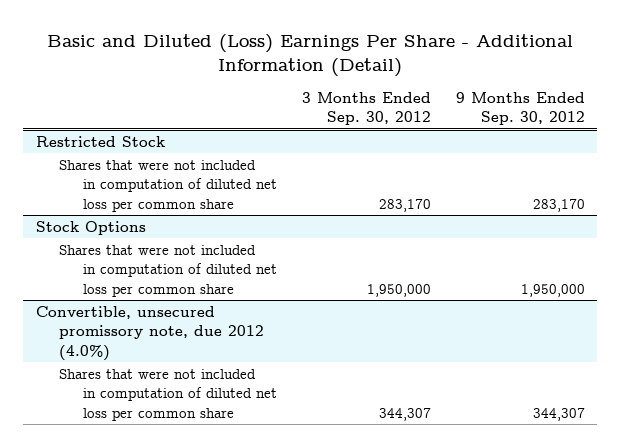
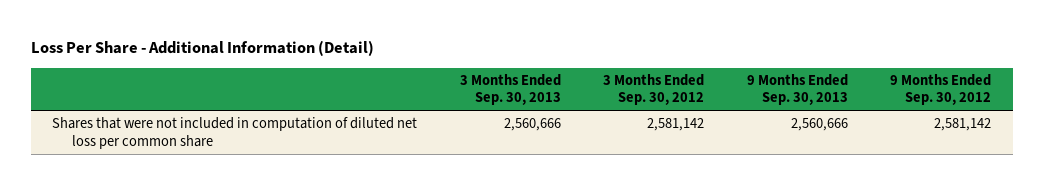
[47,34,574,77] Basic and Diluted (Loss) Earnings Per Share - Additional Information (Detail) -> [30,40,374,57] Loss Per Share - Additional Information (Detail)
none -> [459,74,561,106] 3 Months Ended Sep. 30, 2013
none -> [746,74,848,106] 9 Months Ended Sep. 30, 2013
[35,135,165,147] Restricted Stock -> none
[35,220,146,235] Stock Options -> none
[59,244,277,297] Shares that were not included in computation of diluted net loss per common share -> none
[35,305,265,361] Convertible, unsecured promissory note, due 2012 (4.0%) -> none
[59,368,277,421] Shares that were not included in computation of diluted net loss per common share -> none
[378,198,431,212] 283,170 -> [647,118,705,132] 2,581,142
[532,198,585,212] 283,170 -> [934,118,992,132] 2,581,142

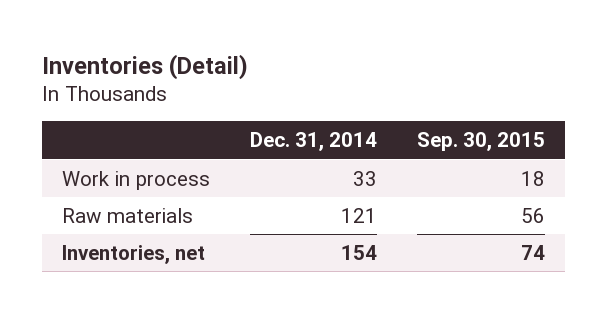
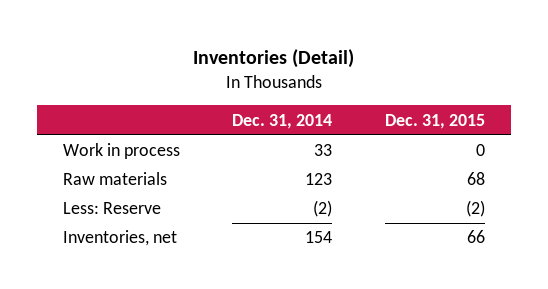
[416,132,545,152] Sep. 30, 2015 -> none
none -> [384,113,485,129] Dec. 31, 2015
[340,207,377,223] 121 -> [305,173,333,186] 123
none -> [63,202,162,215] Less: Reserve

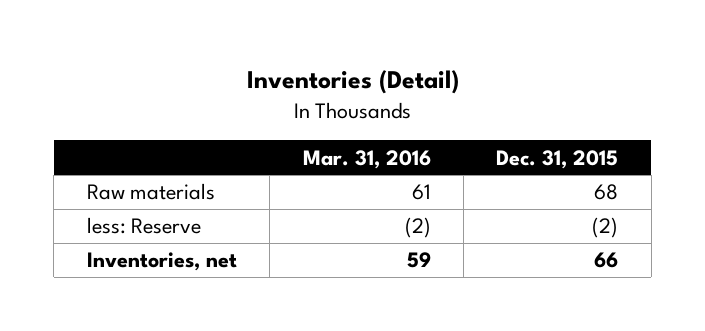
[232,113,333,129] Dec. 31, 2014 -> none
none -> [302,149,431,169] Mar. 31, 2016
[63,143,181,160] Work in process -> none
[63,202,162,215] Less: Reserve -> [86,217,201,235] less: Reserve

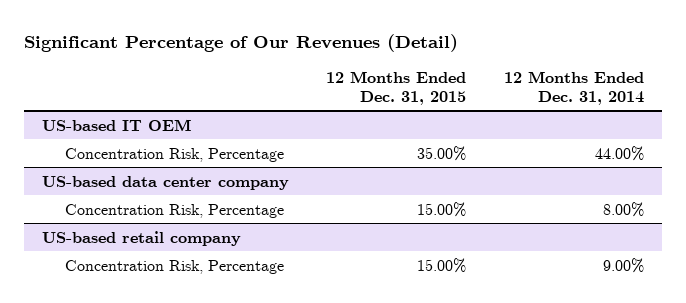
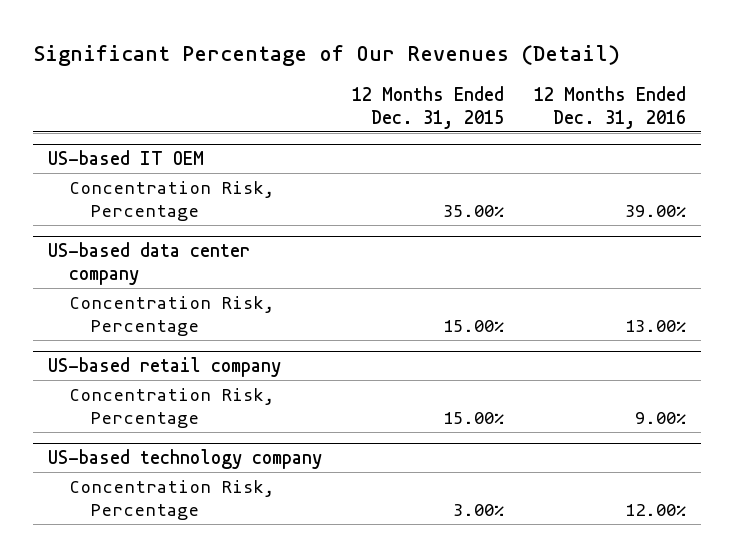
[503,71,644,105] 12 Months Ended Dec. 31, 2014 -> none
none -> [533,85,686,129] 12 Months Ended Dec. 31, 2016
none -> [47,449,322,470] US-based technology company
none -> [68,479,274,520] Concentration Risk, Percentage

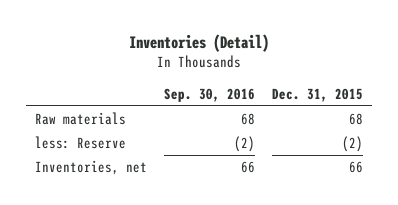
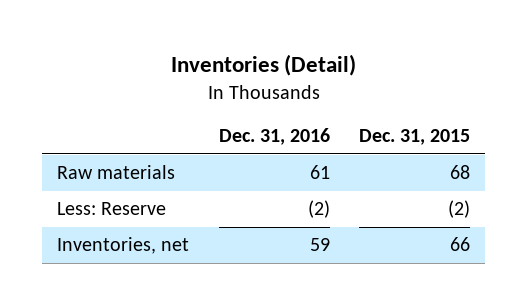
[164,87,256,102] Sep. 30, 2016 -> none
none -> [218,128,330,146] Dec. 31, 2016
[34,136,126,150] less: Reserve -> [57,202,167,216] Less: Reserve

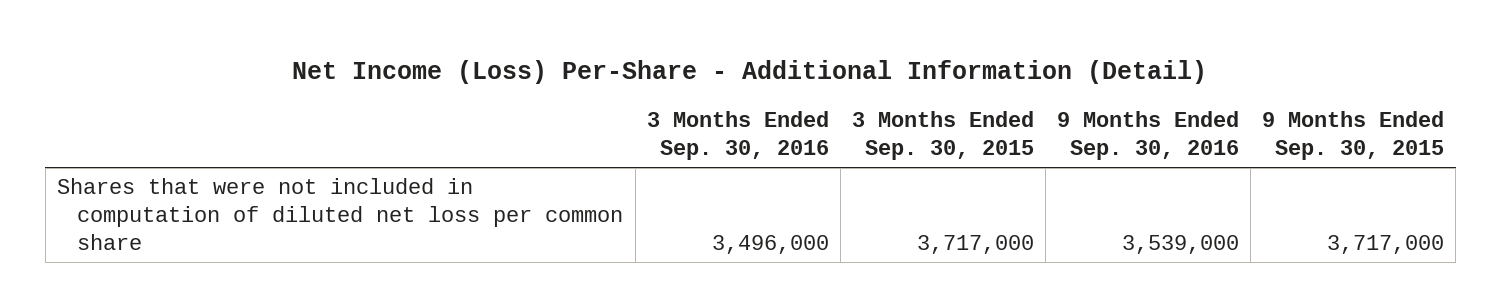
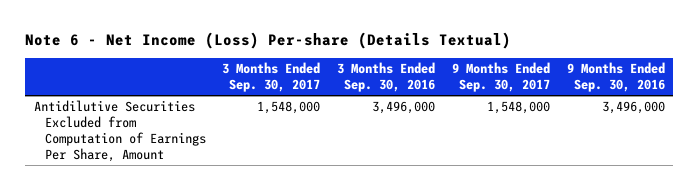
[292,60,1208,85] Net Income (Loss) Per-Share - Additional Information (Detail) -> [25,32,512,50] Note 6 - Net Income (Loss) Per-share (Details Textual)
[851,111,1034,161] 3 Months Ended Sep. 30, 2015 -> none
[1261,111,1444,161] 9 Months Ended Sep. 30, 2015 -> none
none -> [222,62,321,92] 3 Months Ended Sep. 30, 2017
none -> [452,62,551,92] 9 Months Ended Sep. 30, 2017
[56,178,624,251] Shares that were not included in computation of diluted net loss per common share -> [33,100,206,162] Antidilutive Securities Excluded from Computation of Earnings Per Share, Amount
[1121,235,1239,255] 3,539,000 -> [601,101,665,115] 3,496,000

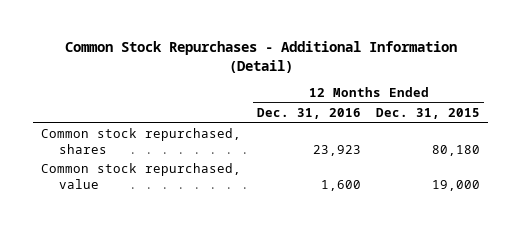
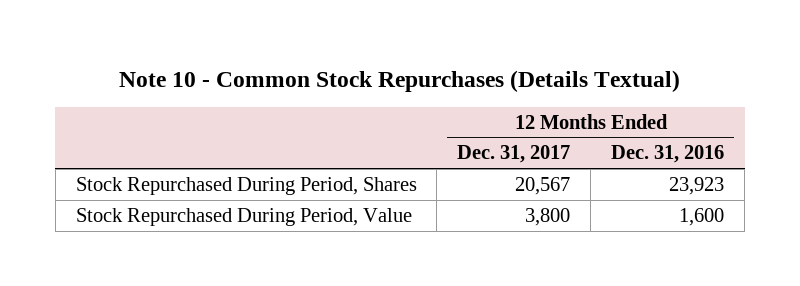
[64,40,457,73] Common Stock Repurchases - Additional Information (Detail) -> [118,69,680,92] Note 10 - Common Stock Repurchases (Details Textual)
[376,108,481,120] Dec. 31, 2015 -> none
none -> [457,145,571,164] Dec. 31, 2017
[40,128,241,154] Common stock repurchased, shares -> [75,176,417,195] Stock Repurchased During Period, Shares
[40,163,241,189] Common stock repurchased, value -> [75,207,412,226] Stock Repurchased During Period, Value

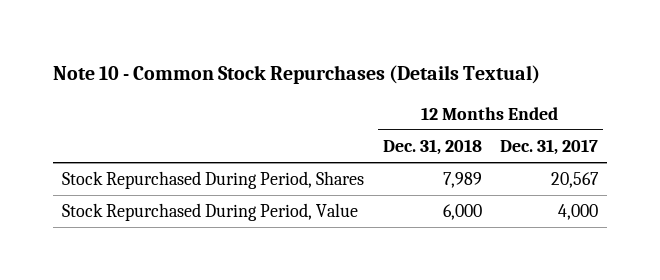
[611,145,725,164] Dec. 31, 2016 -> none
none -> [382,138,482,155] Dec. 31, 2018
[525,207,571,226] 3,800 -> [558,203,599,220] 4,000

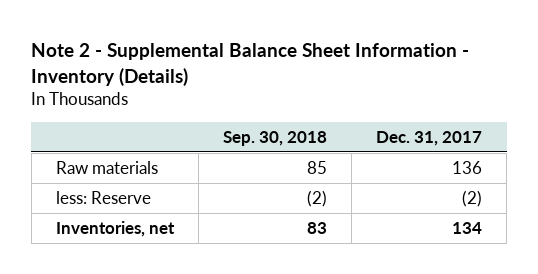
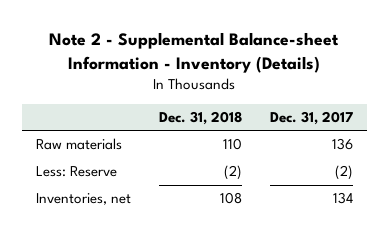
[31,43,470,86] Note 2 - Supplemental Balance Sheet Information - Inventory (Details) -> [49,32,340,73] Note 2 - Supplemental Balance-sheet Information - Inventory (Details)
[223,130,328,146] Sep. 30, 2018 -> none
none -> [158,111,242,126] Dec. 31, 2018
[55,190,151,204] less: Reserve -> [35,166,117,178] Less: Reserve

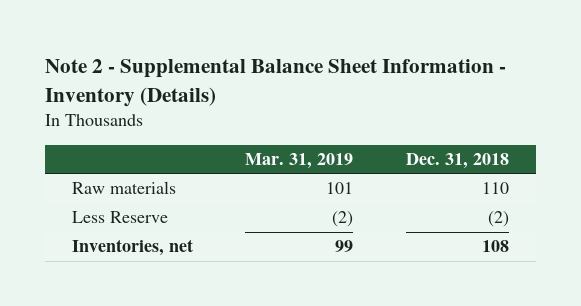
[49,32,340,73] Note 2 - Supplemental Balance-sheet Information - Inventory (Details) -> [45,59,507,107] Note 2 - Supplemental Balance Sheet Information - Inventory (Details)
[269,111,353,126] Dec. 31, 2017 -> none
none -> [245,153,354,170] Mar. 31, 2019
[35,166,117,178] Less: Reserve -> [71,211,168,224] Less Reserve

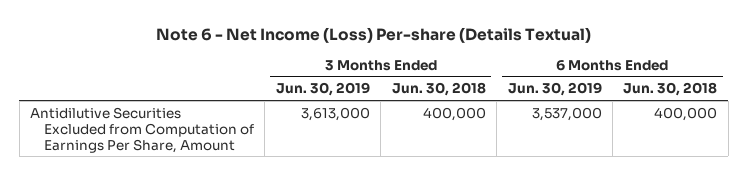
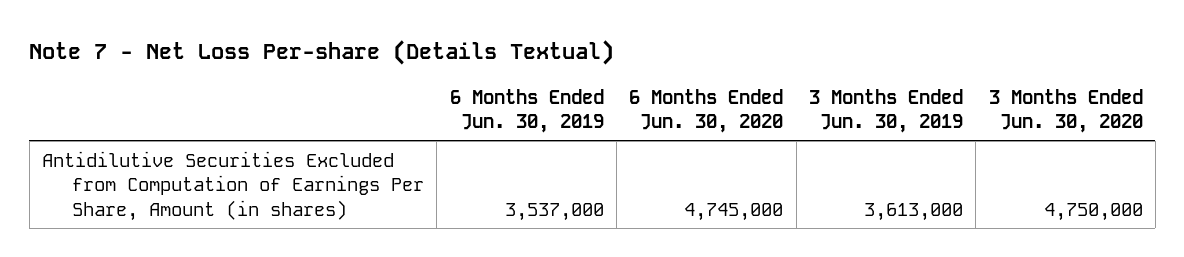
[155,26,591,43] Note 6 - Net Income (Loss) Per-share (Details Textual) -> [29,39,615,65] Note 7 - Net Loss Per-share (Details Textual)
[391,82,486,97] Jun. 30, 2018 -> none
[623,82,718,97] Jun. 30, 2018 -> none
none -> [629,88,784,134] 6 Months Ended Jun. 30, 2020
none -> [988,88,1143,134] 3 Months Ended Jun. 30, 2020
[29,106,255,153] Antidilutive Securities Excluded from Computation of Earnings Per Share, Amount -> [41,150,424,221] Antidilutive Securities Excluded from Computation of Earnings Per Share, Amount (in shares)

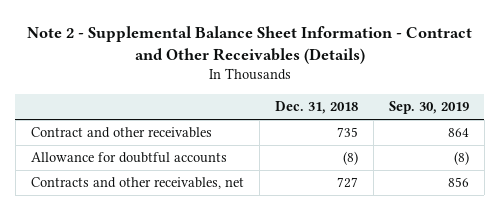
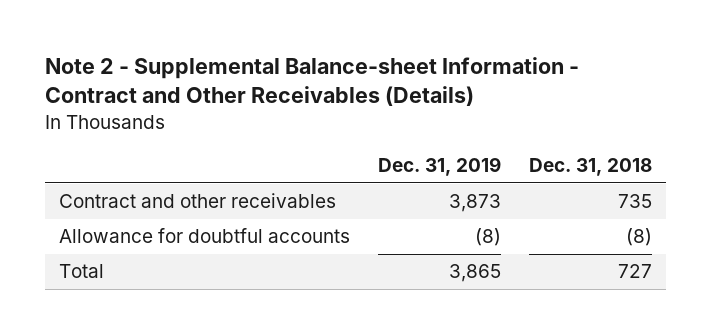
[26,25,472,64] Note 2 - Supplemental Balance Sheet Information - Contract and Other Receivables (Details) -> [44,57,579,107] Note 2 - Supplemental Balance-sheet Information - Contract and Other Receivables (Details)
[388,101,469,115] Sep. 30, 2019 -> none
none -> [377,157,501,177] Dec. 31, 2019
[30,177,244,190] Contracts and other receivables, net -> [58,264,104,279] Total

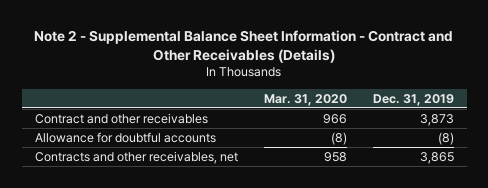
[44,57,579,107] Note 2 - Supplemental Balance-sheet Information - Contract and Other Receivables (Details) -> [34,29,454,63] Note 2 - Supplemental Balance Sheet Information - Contract and Other Receivables (Details)
[528,158,652,177] Dec. 31, 2018 -> none
none -> [263,93,347,106] Mar. 31, 2020
[58,264,104,279] Total -> [34,150,238,164] Contracts and other receivables, net

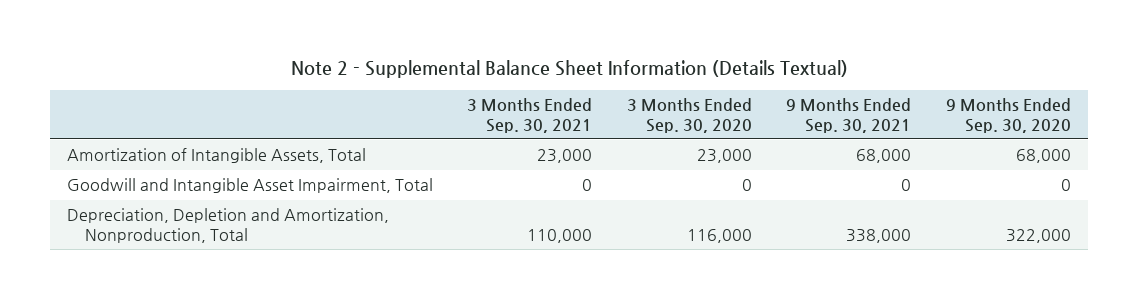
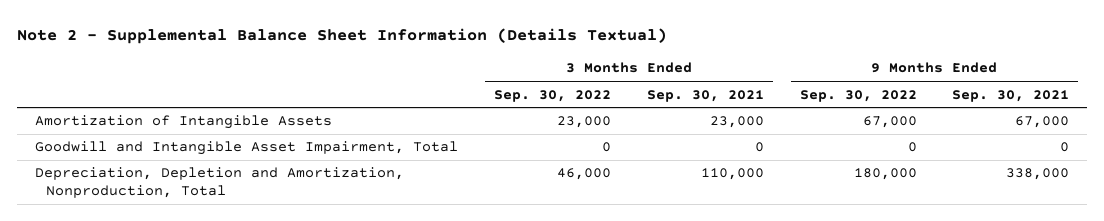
[626,97,752,133] 3 Months Ended Sep. 30, 2020 -> none
[945,97,1071,133] 9 Months Ended Sep. 30, 2020 -> none
none -> [493,89,611,102] Sep. 30, 2022
none -> [799,89,917,102] Sep. 30, 2022
[67,148,367,164] Amortization of Intangible Assets, Total -> [34,115,332,130] Amortization of Intangible Assets
[856,149,912,164] 68,000 -> [1015,116,1070,129] 67,000

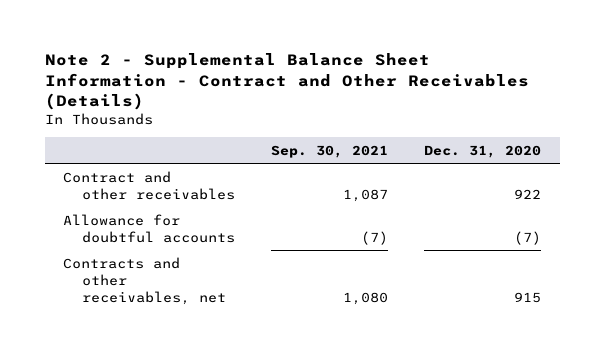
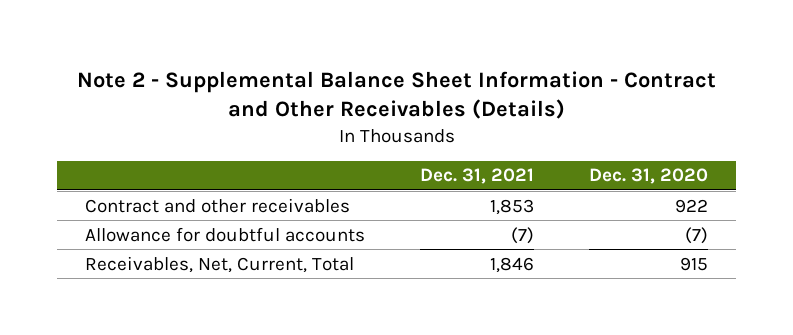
[271,145,389,159] Sep. 30, 2021 -> none
none -> [420,168,535,185] Dec. 31, 2021
[63,256,226,305] Contracts and other receivables, net -> [84,255,354,273] Receivables, Net, Current, Total

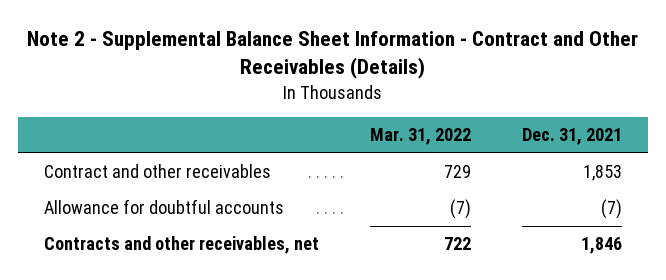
[589,168,709,185] Dec. 31, 2020 -> none
none -> [369,128,471,146] Mar. 31, 2022
[84,255,354,273] Receivables, Net, Current, Total -> [43,236,319,255] Contracts and other receivables, net

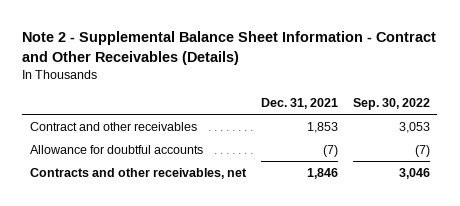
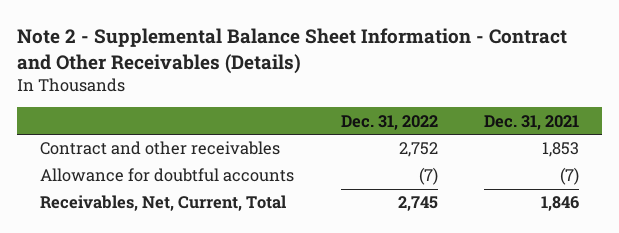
[352,98,430,111] Sep. 30, 2022 -> none
none -> [340,114,438,130] Dec. 31, 2022
[29,167,247,179] Contracts and other receivables, net -> [40,195,287,212] Receivables, Net, Current, Total

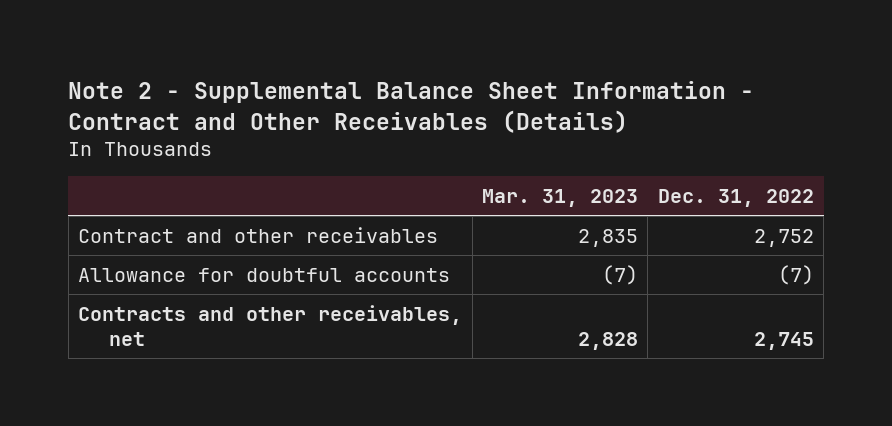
[483,114,579,130] Dec. 31, 2021 -> none
none -> [482,188,639,207] Mar. 31, 2023
[40,195,287,212] Receivables, Net, Current, Total -> [78,304,463,346] Contracts and other receivables, net

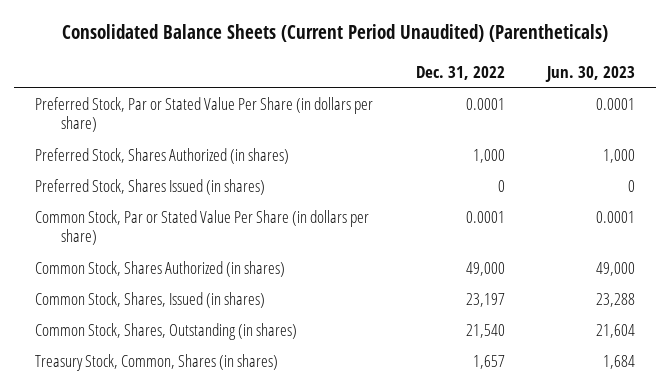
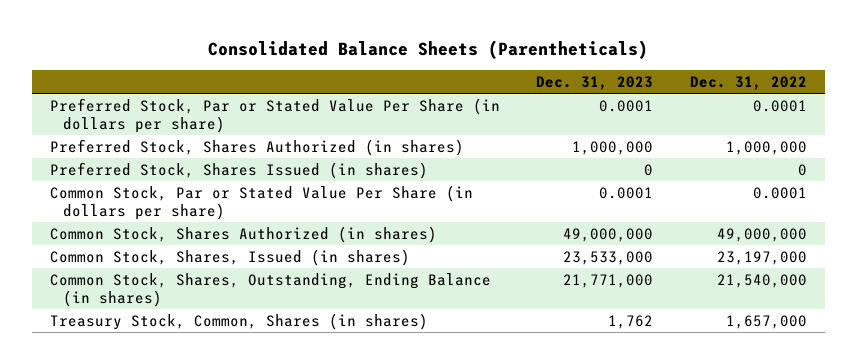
[62,24,609,43] Consolidated Balance Sheets (Current Period Unaudited) (Parentheticals) -> [208,40,649,60] Consolidated Balance Sheets (Parentheticals)
[545,65,636,82] Jun. 30, 2023 -> none
none -> [536,76,654,91] Dec. 31, 2023
[472,148,505,163] 1,000 -> [725,140,807,155] 1,000,000
[465,261,505,276] 49,000 -> [716,227,807,242] 49,000,000
[465,292,505,307] 23,197 -> [716,250,807,265] 23,197,000
[35,322,298,340] Common Stock, Shares, Outstanding (in shares) -> [49,272,491,308] Common Stock, Shares, Outstanding, Ending Balance (in shares)
[465,323,505,338] 21,540 -> [716,273,807,288] 21,540,000
[472,354,505,369] 1,657 -> [725,314,807,329] 1,657,000

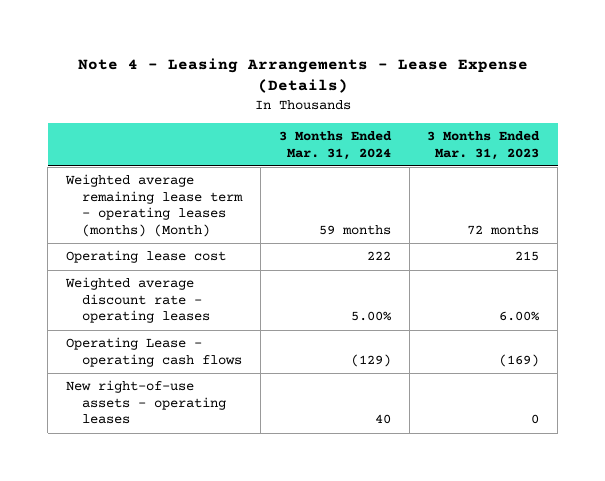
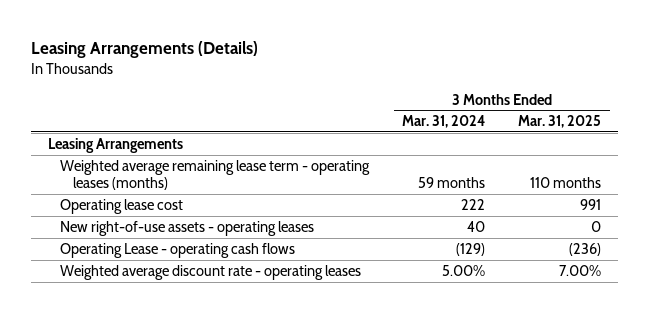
[77,57,528,94] Note 4 - Leasing Arrangements - Lease Expense (Details) -> [31,41,259,59] Leasing Arrangements (Details)
[427,131,541,160] 3 Months Ended Mar. 31, 2023 -> none
none -> [518,115,602,129] Mar. 31, 2025
none -> [47,137,183,153] Leasing Arrangements
[64,174,244,237] Weighted average remaining lease term - operating leases (months) (Month) -> [60,159,371,191] Weighted average remaining lease term - operating leases (months)
[65,337,243,367] Operating Lease - operating cash flows -> [60,242,296,258] Operating Lease - operating cash flows
[64,277,211,324] Weighted average discount rate - operating leases -> [60,264,362,280] Weighted average discount rate - operating leases

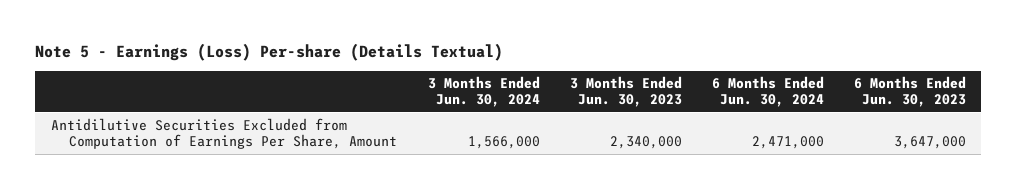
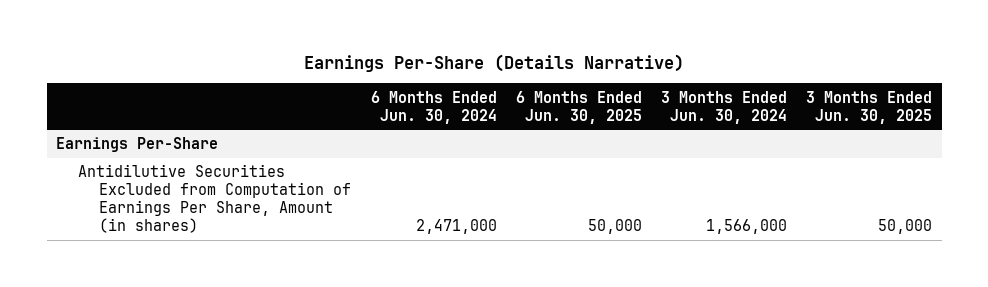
[35,42,504,61] Note 5 - Earnings (Loss) Per-share (Details Textual) -> [304,53,685,72] Earnings Per-Share (Details Narrative)
[569,76,682,108] 3 Months Ended Jun. 30, 2023 -> none
[854,76,967,108] 6 Months Ended Jun. 30, 2023 -> none
none -> [515,90,642,124] 6 Months Ended Jun. 30, 2025
none -> [806,90,933,124] 3 Months Ended Jun. 30, 2025
none -> [56,137,219,153] Earnings Per-Share
[50,118,398,150] Antidilutive Securities Excluded from Computation of Earnings Per Share, Amount -> [77,164,352,234] Antidilutive Securities Excluded from Computation of Earnings Per Share, Amount (in shares)

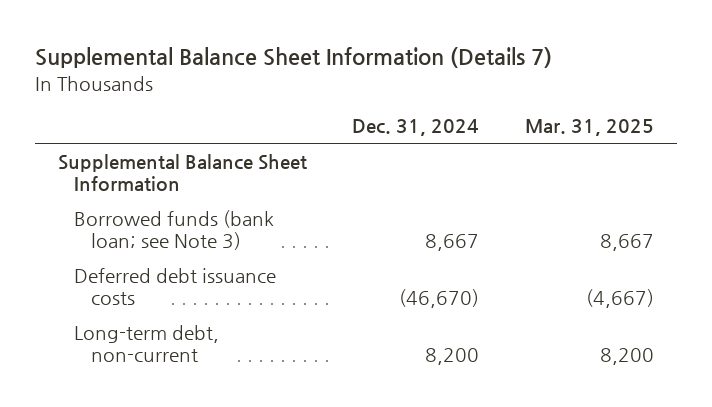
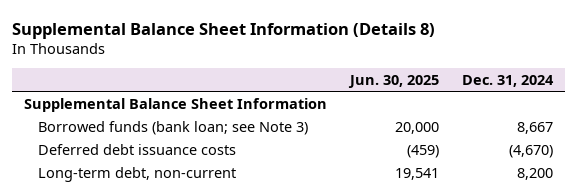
[34,47,552,69] Supplemental Balance Sheet Information (Details 7) -> [12,22,436,39] Supplemental Balance Sheet Information (Details 8)
[525,119,655,137] Mar. 31, 2025 -> none
none -> [348,74,440,88] Jun. 30, 2025
[399,289,480,309] (46,670) -> [509,144,554,158] (4,670)

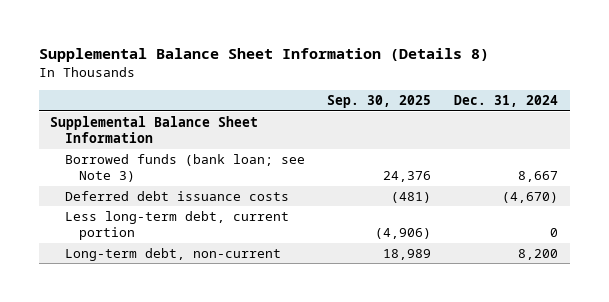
[348,74,440,88] Jun. 30, 2025 -> none
none -> [327,95,432,109] Sep. 30, 2025
none -> [64,210,289,241] Less long-term debt, current portion

